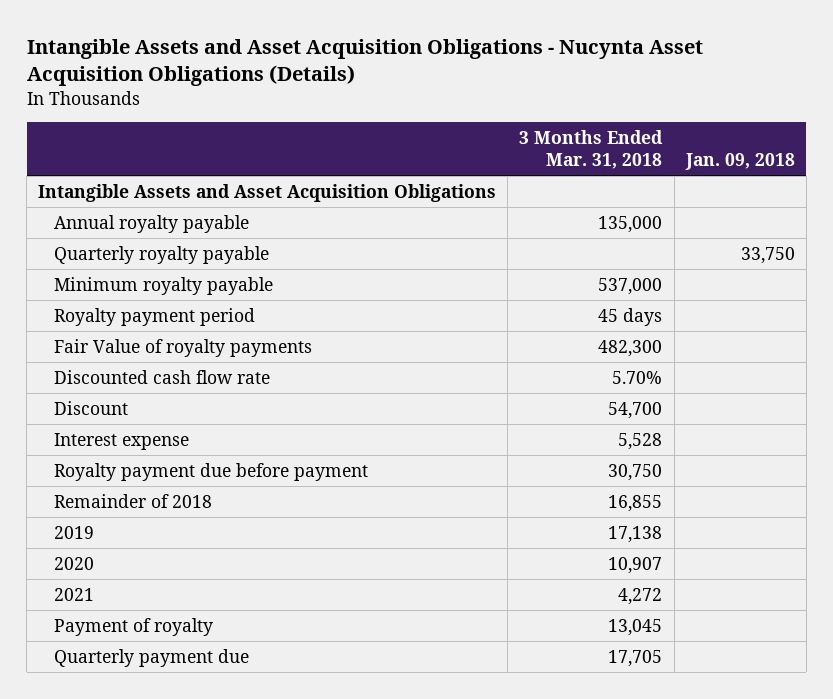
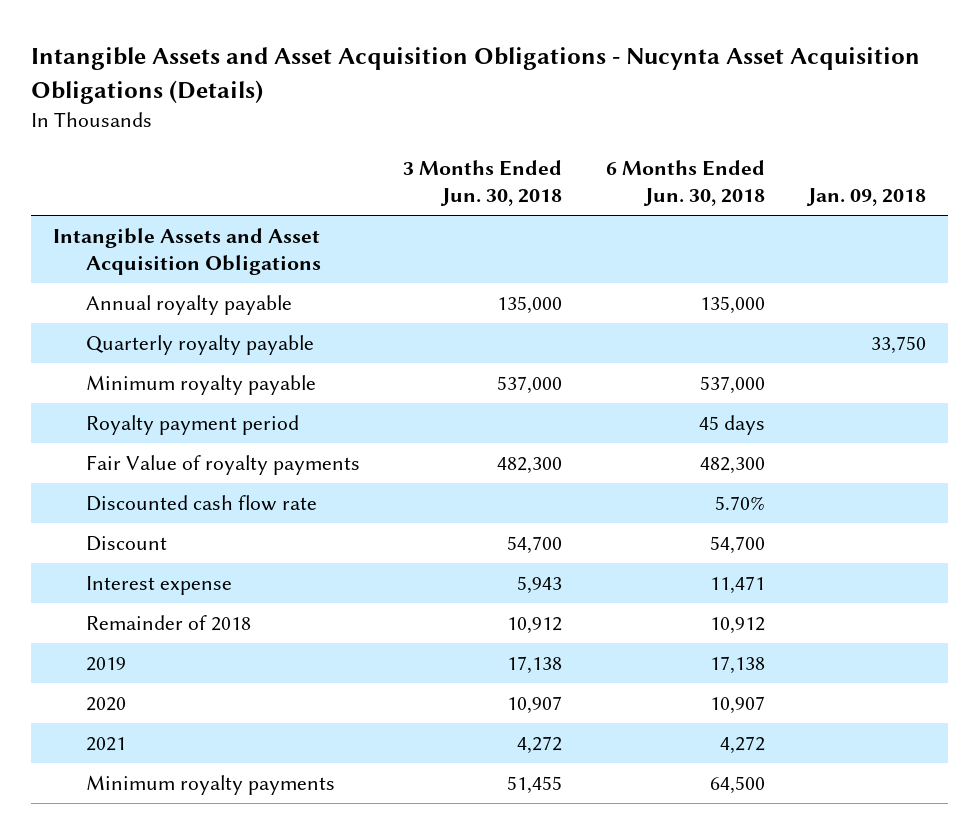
[519,130,664,170] 3 Months Ended Mar. 31, 2018 -> none
none -> [403,159,563,207] 3 Months Ended Jun. 30, 2018
none -> [605,159,765,207] 6 Months Ended Jun. 30, 2018
[53,462,368,481] Royalty payment due before payment -> none
[53,648,249,667] Quarterly payment due -> none
[53,617,213,636] Payment of royalty -> [85,774,335,795] Minimum royalty payments

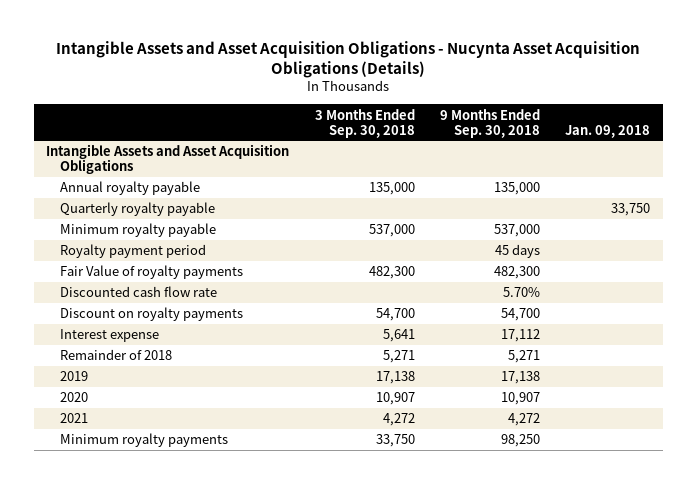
[403,159,563,207] 3 Months Ended Jun. 30, 2018 -> none
[605,159,765,207] 6 Months Ended Jun. 30, 2018 -> none
none -> [314,108,415,138] 3 Months Ended Sep. 30, 2018
none -> [439,108,540,138] 9 Months Ended Sep. 30, 2018
[85,535,167,551] Discount -> [60,307,244,322] Discount on royalty payments

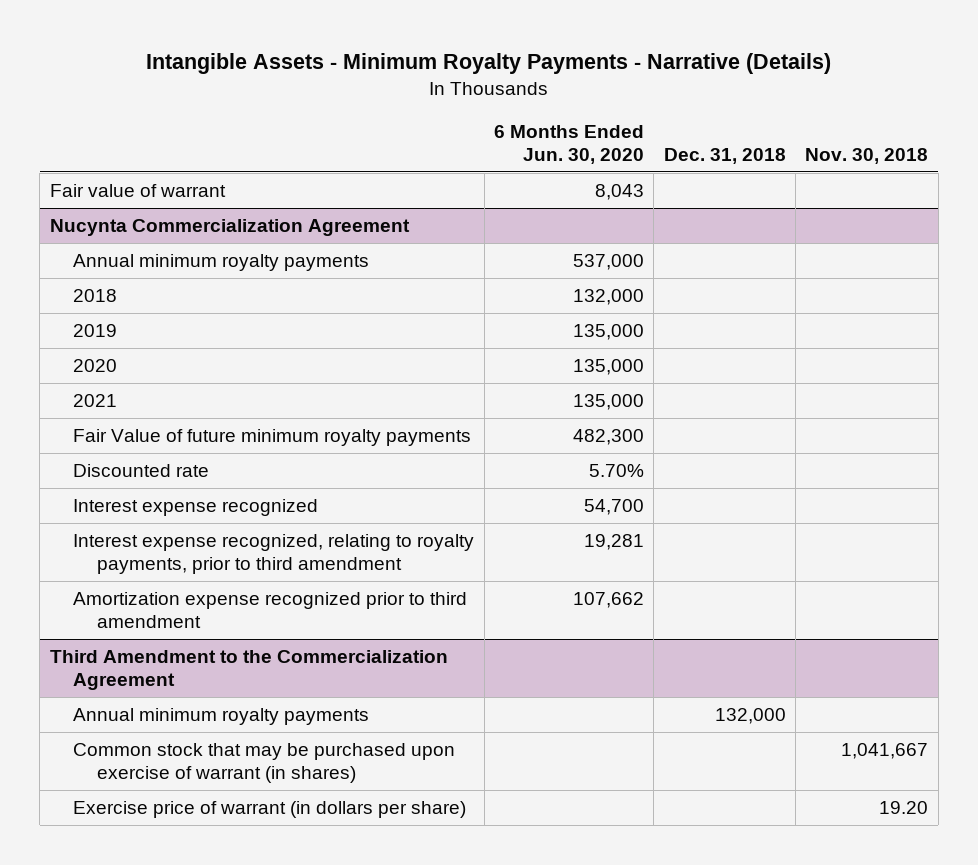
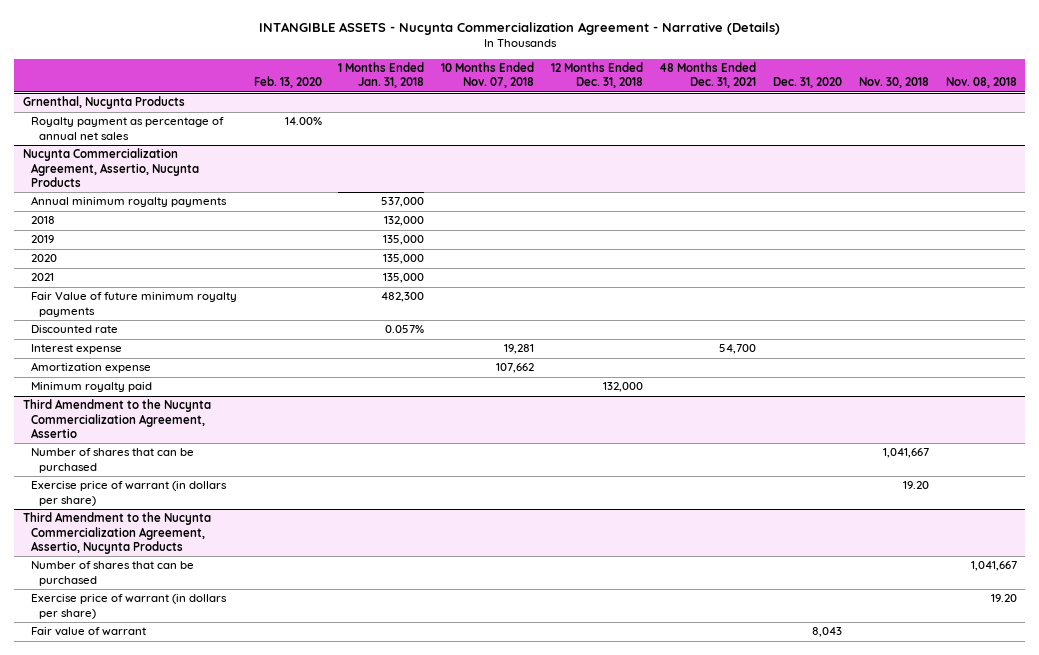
[146,53,832,75] Intangible Assets - Minimum Royalty Payments - Narrative (Details) -> [258,22,780,36] INTANGIBLE ASSETS - Nucynta Commercialization Agreement - Narrative (Details)
[493,124,644,164] 6 Months Ended Jun. 30, 2020 -> none
[663,147,786,164] Dec. 31, 2018 -> none
none -> [253,76,322,89] Feb. 13, 2020
none -> [338,62,425,89] 1 Months Ended Jan. 31, 2018
none -> [441,62,535,89] 10 Months Ended Nov. 07, 2018
none -> [550,62,643,89] 12 Months Ended Dec. 31, 2018
none -> [659,62,757,89] 48 Months Ended Dec. 31, 2021
none -> [773,77,843,89] Dec. 31, 2020
none -> [945,77,1017,89] Nov. 08, 2018
[49,184,226,198] Fair value of warrant -> none
none -> [22,96,185,110] Grnenthal, Nucynta Products
none -> [31,117,225,140] Royalty payment as percentage of annual net sales
[49,219,410,237] Nucynta Commercialization Agreement -> [22,148,200,187] Nucynta Commercialization Agreement, Assertio, Nucynta Products
[73,534,475,575] Interest expense recognized, relating to royalty payments, prior to third amendment -> none
[73,708,370,726] Annual minimum royalty payments -> none
[73,499,319,517] Interest expense recognized -> [31,344,123,355] Interest expense
[73,592,468,629] Amortization expense recognized prior to third amendment -> [31,362,152,374] Amortization expense
none -> [31,382,153,393] Minimum royalty paid
[49,650,448,691] Third Amendment to the Commercialization Agreement -> [22,399,211,438] Third Amendment to the Nucynta Commercialization Agreement, Assertio
[73,743,456,784] Common stock that may be purchased upon exercise of warrant (in shares) -> [31,448,195,473] Number of shares that can be purchased
none -> [22,512,211,554] Third Amendment to the Nucynta Commercialization Agreement, Assertio, Nucynta Products
none -> [31,561,195,586] Number of shares that can be purchased
none -> [31,594,228,619] Exercise price of warrant (in dollars per share)
none -> [31,627,147,637] Fair value of warrant

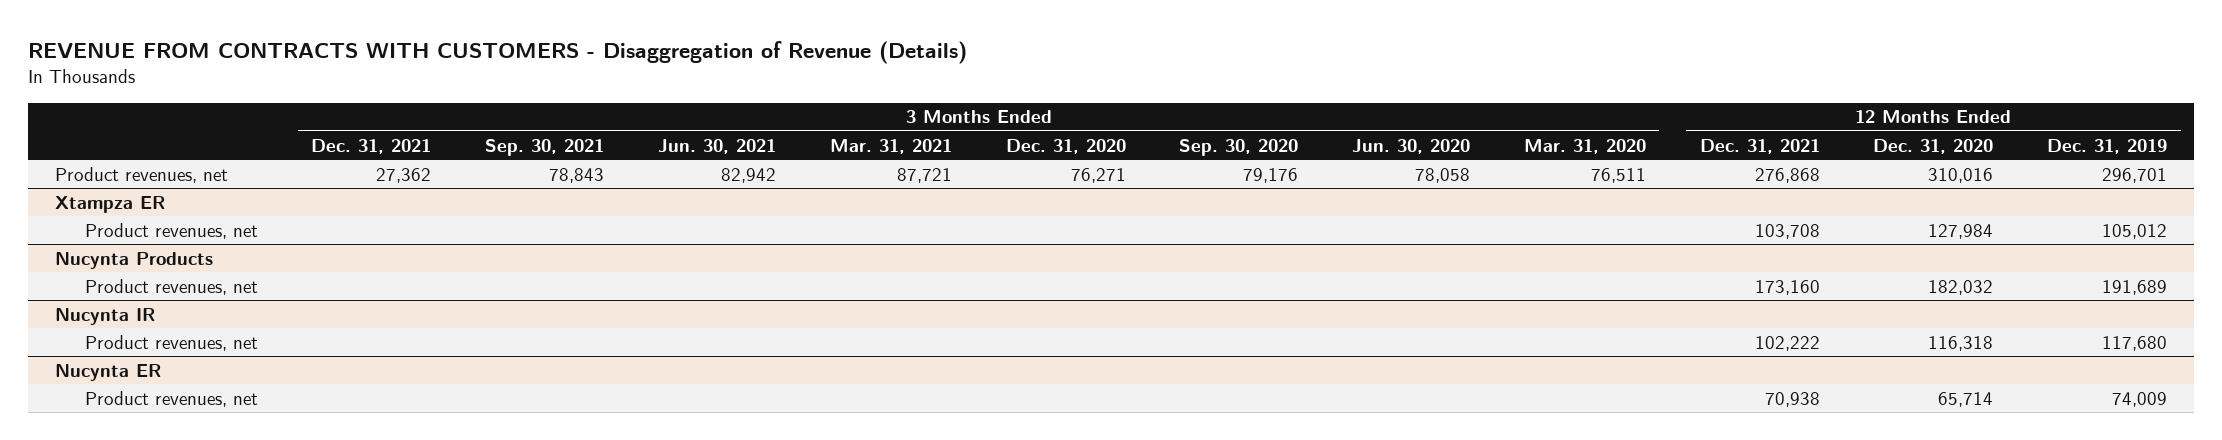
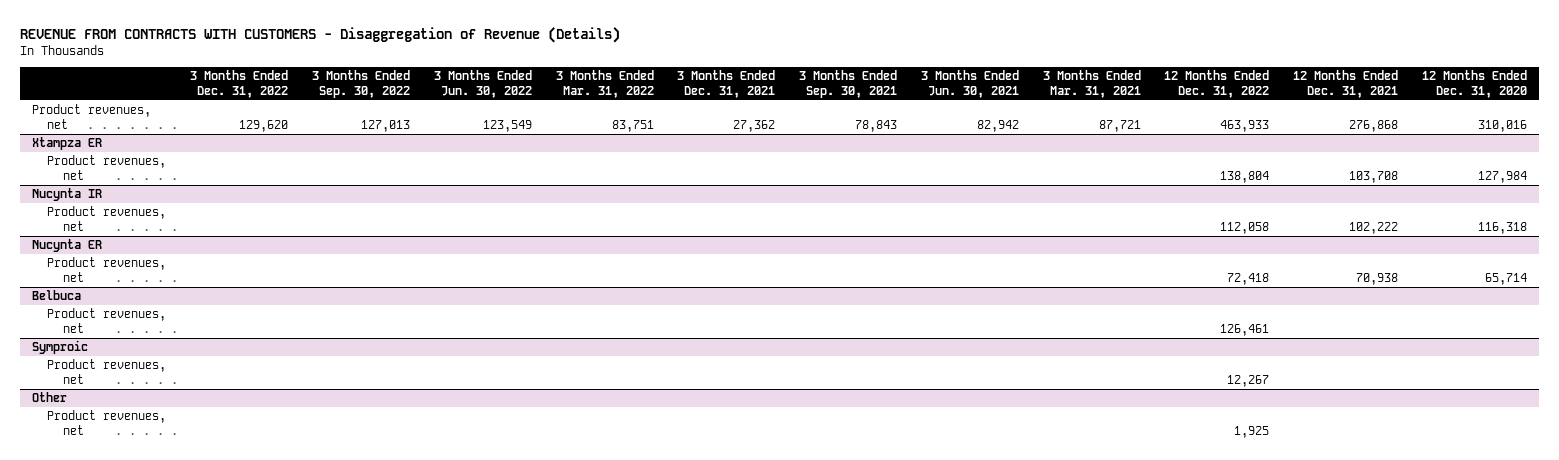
[1005,138,1126,154] Dec. 31, 2020 -> none
[1179,138,1299,156] Sep. 30, 2020 -> none
[1352,138,1471,154] Jun. 30, 2020 -> none
[1523,138,1646,154] Mar. 31, 2020 -> none
[2047,138,2168,154] Dec. 31, 2019 -> none
none -> [190,69,289,98] 3 Months Ended Dec. 31, 2022
none -> [312,69,411,98] 3 Months Ended Sep. 30, 2022
none -> [433,69,532,98] 3 Months Ended Jun. 30, 2022
none -> [555,69,654,98] 3 Months Ended Mar. 31, 2022
none -> [1164,69,1270,98] 12 Months Ended Dec. 31, 2022
[54,251,213,269] Nucynta Products -> none
[84,278,258,295] Product revenues, net -> none
none -> [32,290,82,301] Belbuca
none -> [47,308,167,334] Product revenues, net
none -> [32,340,89,355] Symproic
none -> [47,359,167,385] Product revenues, net
none -> [32,392,68,403] Other
none -> [47,410,167,436] Product revenues, net

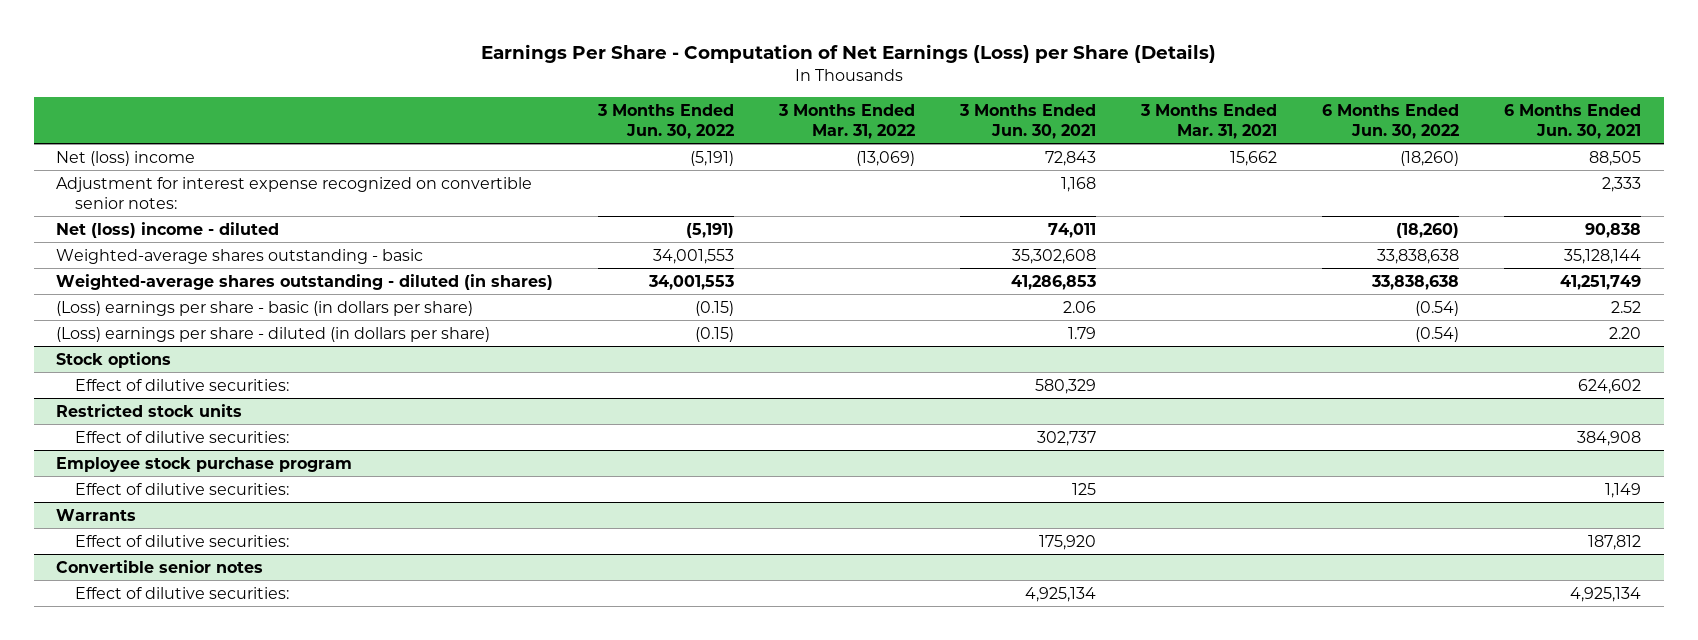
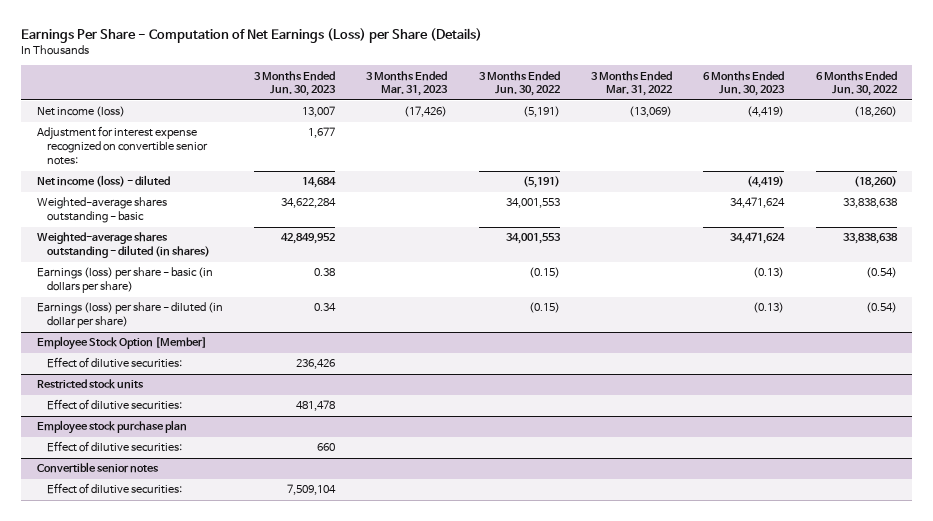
[959,103,1097,139] 3 Months Ended Jun. 30, 2021 -> none
[1140,103,1278,139] 3 Months Ended Mar. 31, 2021 -> none
[1504,103,1642,139] 6 Months Ended Jun. 30, 2021 -> none
none -> [254,70,337,97] 3 Months Ended Jun. 30, 2023
none -> [366,70,449,97] 3 Months Ended Mar. 31, 2023
none -> [703,70,786,97] 6 Months Ended Jun. 30, 2023
[56,150,196,166] Net (loss) income -> [36,106,125,118] Net income (loss)
[56,221,280,238] Net (loss) income - diluted -> [36,175,170,188] Net income (loss) - diluted
[56,300,474,316] (Loss) earnings per share - basic (in dollars per share) -> [36,267,213,294] Earnings (loss) per share - basic (in dollars per share)
[56,326,491,342] (Loss) earnings per share - diluted (in dollars per share) -> [36,302,223,329] Earnings (loss) per share - diluted (in dollar per share)
[56,351,172,368] Stock options -> [36,336,207,351] Employee Stock Option [Member]
[56,456,353,472] Employee stock purchase program -> [36,420,187,435] Employee stock purchase plan
[56,508,137,521] Warrants -> none
[75,534,290,547] Effect of dilutive securities: -> none

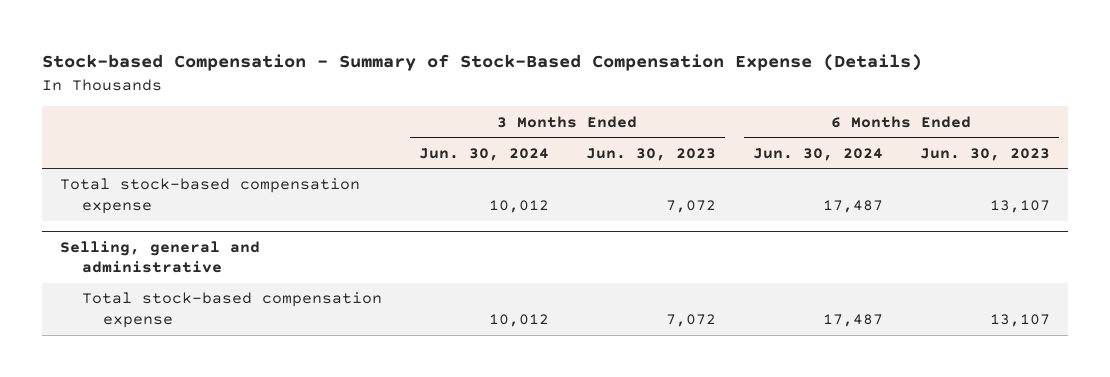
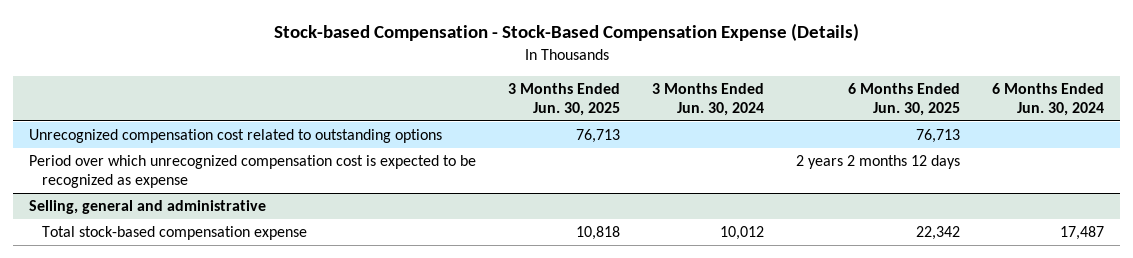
[41,54,922,72] Stock-based Compensation - Summary of Stock-Based Compensation Expense (Details) -> [273,23,859,42] Stock-based Compensation - Stock-Based Compensation Expense (Details)
[585,147,716,161] Jun. 30, 2023 -> none
[919,147,1050,161] Jun. 30, 2023 -> none
none -> [508,82,621,117] 3 Months Ended Jun. 30, 2025
none -> [848,82,961,117] 6 Months Ended Jun. 30, 2025
[60,178,361,215] Total stock-based compensation expense -> none
none -> [29,129,443,144] Unrecognized compensation cost related to outstanding options
none -> [29,155,477,189] Period over which unrecognized compensation cost is expected to be recognized as expense

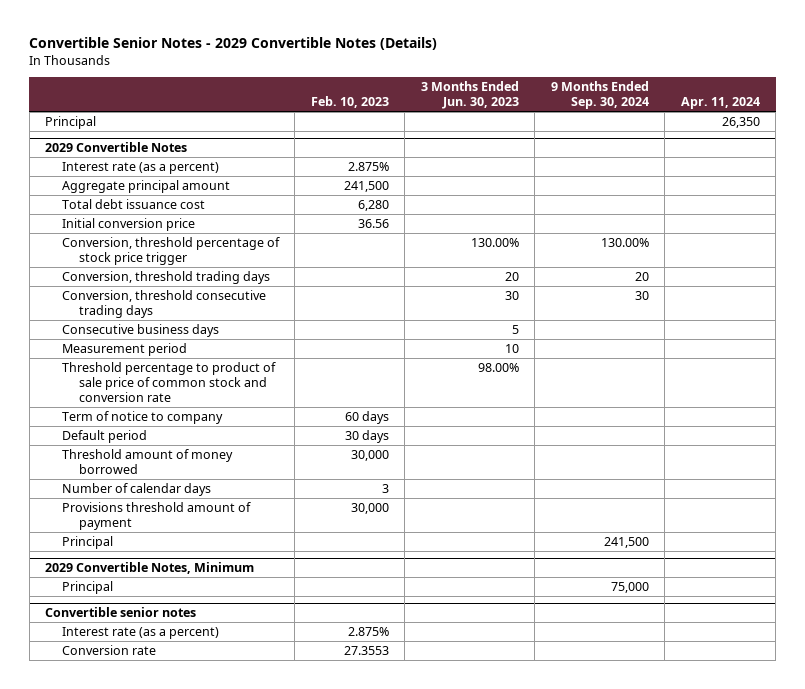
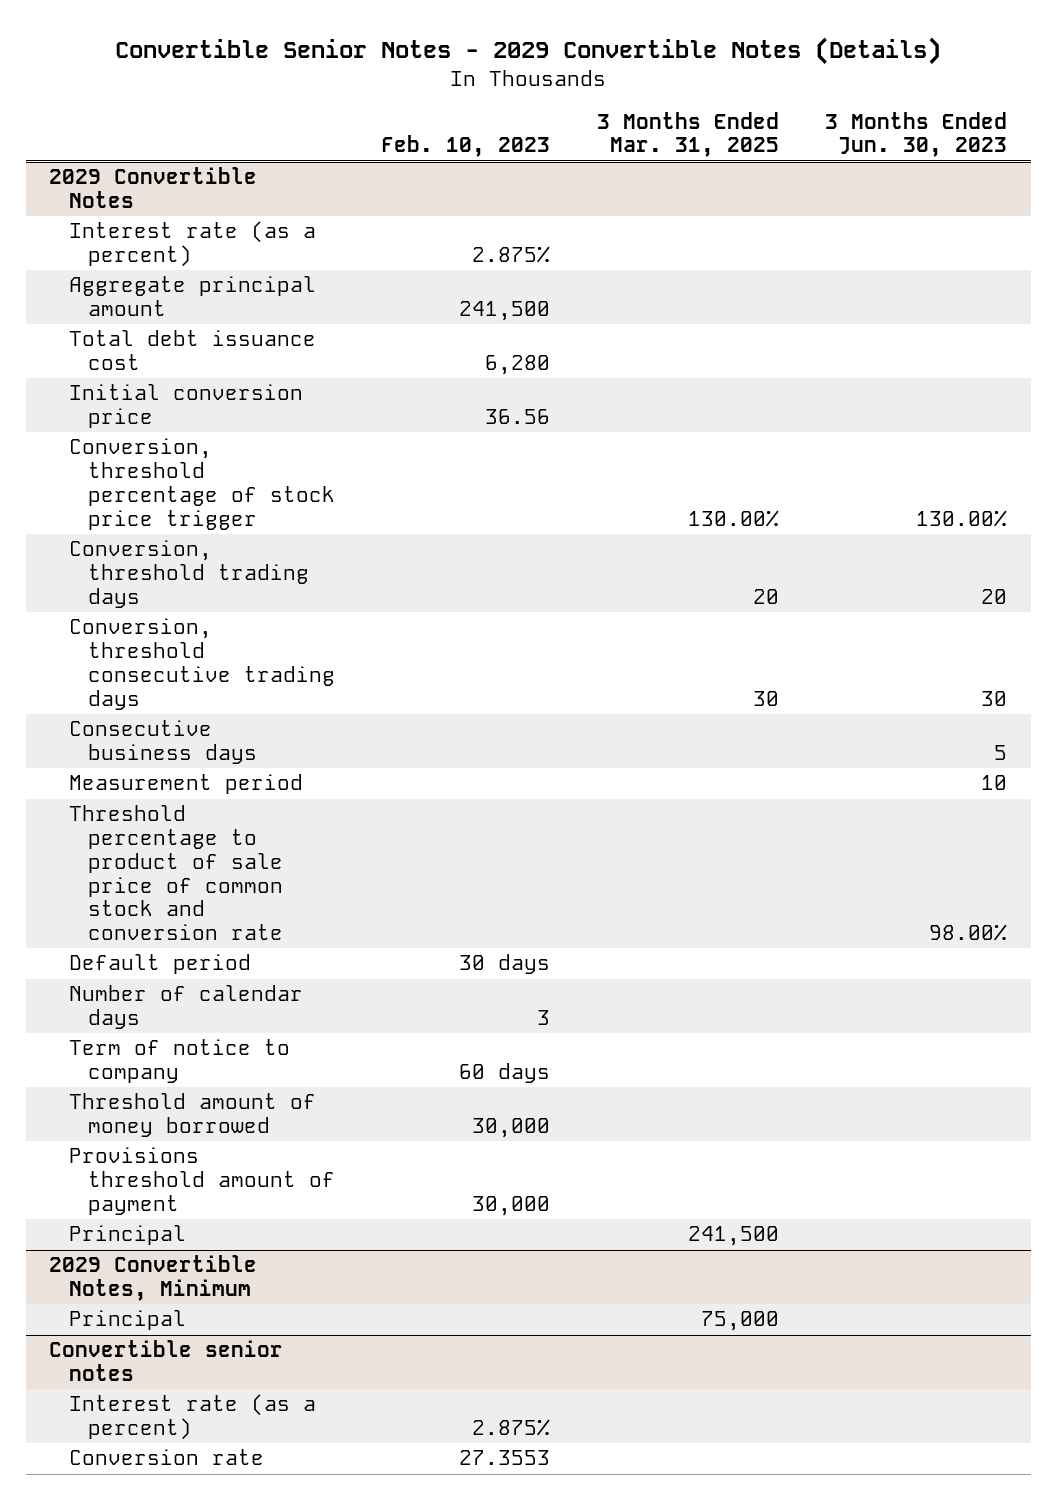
[550,81,649,110] 9 Months Ended Sep. 30, 2024 -> none
[680,97,760,110] Apr. 11, 2024 -> none
none -> [596,111,779,158] 3 Months Ended Mar. 31, 2025
[45,115,97,129] Principal -> none
[61,410,223,424] Term of notice to company -> [68,1039,290,1084] Term of notice to company
[61,448,233,474] Threshold amount of money borrowed -> [68,1093,316,1138] Threshold amount of money borrowed

